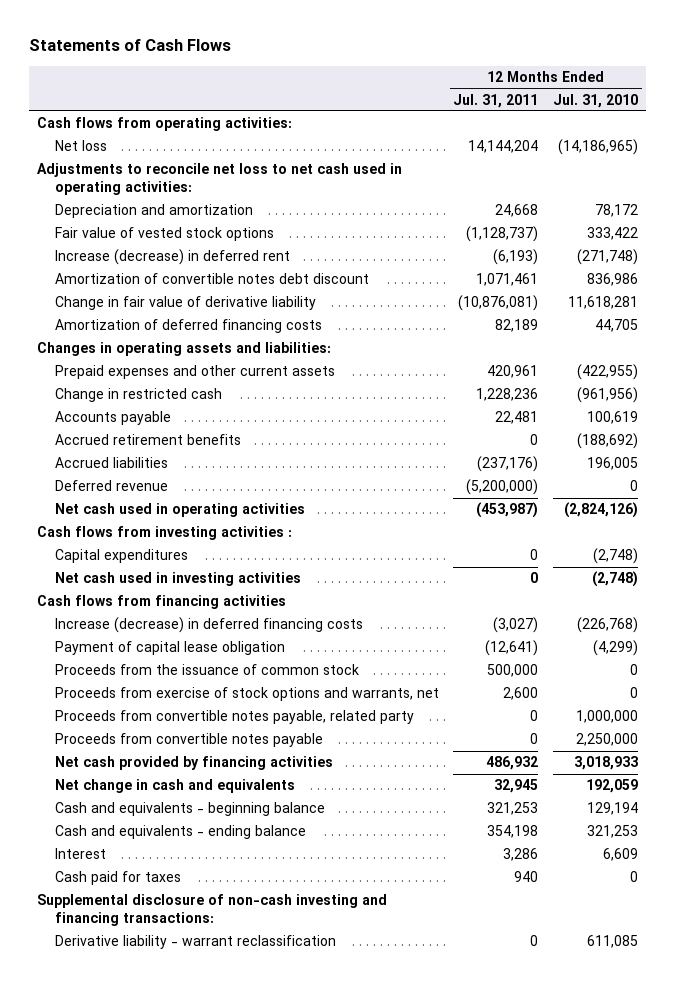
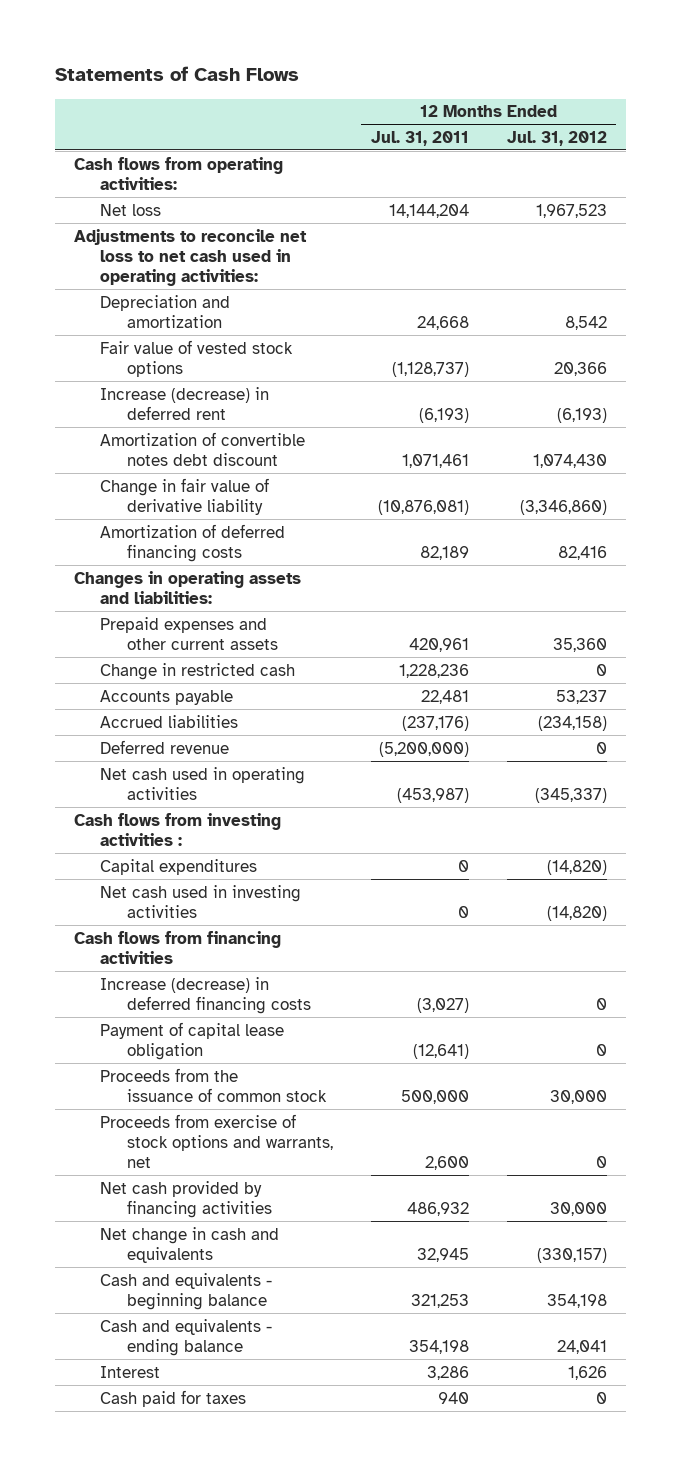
[553,93,639,108] Jul. 31, 2010 -> none
none -> [506,130,607,146] Jul. 31, 2012
[54,434,241,446] Accrued retirement benefits -> none
[54,710,414,725] Proceeds from convertible notes payable, related party -> none
[54,733,323,748] Proceeds from convertible notes payable -> none
[36,894,387,927] Supplemental disclosure of non-cash investing and financing transactions: -> none
[54,935,336,950] Derivative liability - warrant reclassification -> none

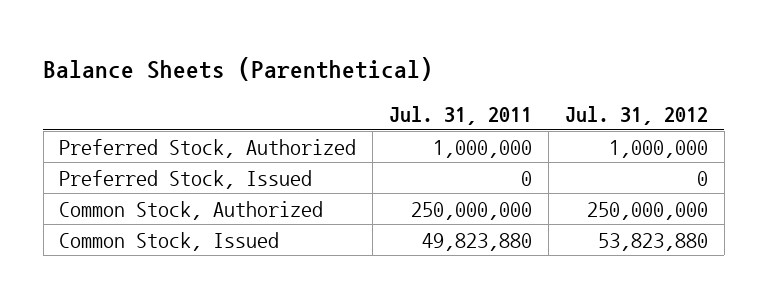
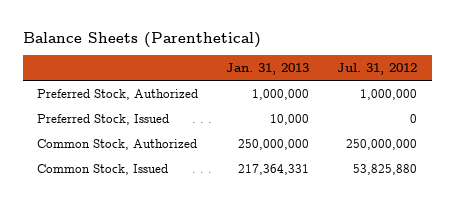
[389,106,533,126] Jul. 31, 2011 -> none
none -> [226,63,310,76] Jan. 31, 2013
[597,232,708,251] 53,823,880 -> [353,164,418,176] 53,825,880

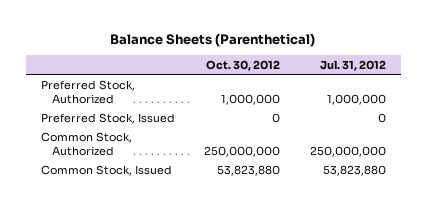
[226,63,310,76] Jan. 31, 2013 -> none
none -> [206,59,281,71] Oct. 30, 2012
[353,164,418,176] 53,825,880 -> [322,164,386,176] 53,823,880

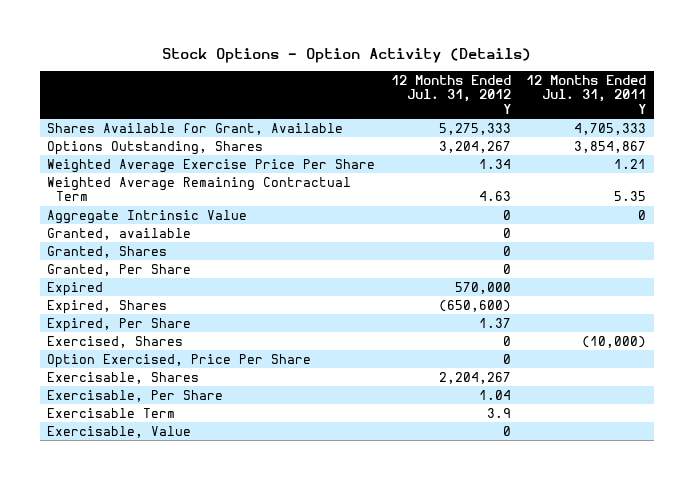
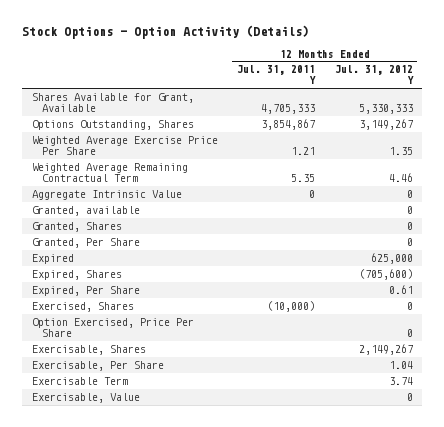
[438,122,511,135] 5,275,333 -> [358,104,413,115] 5,330,333
[438,140,511,153] 3,204,267 -> [358,119,413,131] 3,149,267
[478,158,511,169] 1.34 -> [388,147,413,156] 1.35
[478,191,511,202] 4.63 -> [388,173,413,183] 4.46
[454,281,511,294] 570,000 -> [370,253,413,265] 625,000
[438,299,511,312] (650,600) -> [358,269,413,281] (705,600)
[478,317,511,328] 1.37 -> [388,285,413,295] 0.61
[438,371,511,384] 2,204,267 -> [358,344,413,356] 2,149,267
[486,407,511,418] 3.9 -> [388,377,413,386] 3.74

